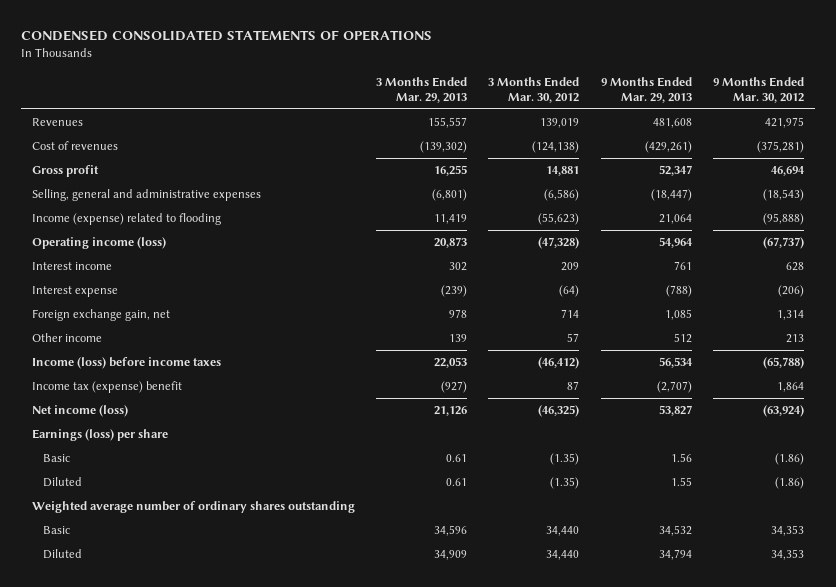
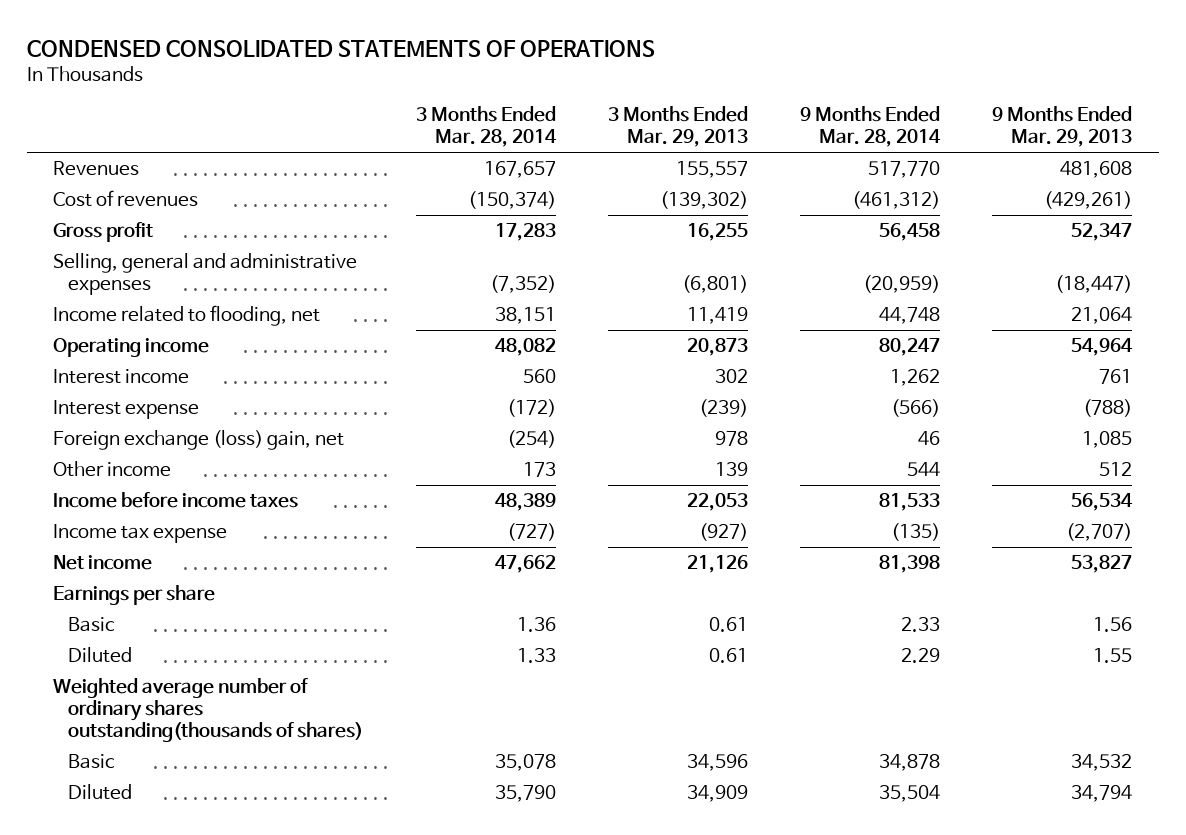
[488,76,580,103] 3 Months Ended Mar. 30, 2012 -> none
[712,76,804,103] 9 Months Ended Mar. 30, 2012 -> none
none -> [415,106,557,148] 3 Months Ended Mar. 28, 2014
none -> [800,106,942,148] 9 Months Ended Mar. 28, 2014
[31,212,221,225] Income (expense) related to flooding -> [53,305,321,327] Income related to flooding, net
[31,236,166,249] Operating income (loss) -> [53,338,210,358] Operating income
[31,308,170,321] Foreign exchange gain, net -> [53,430,345,451] Foreign exchange (loss) gain, net
[31,356,221,369] Income (loss) before income taxes -> [53,492,299,509] Income before income taxes
[31,380,182,393] Income tax (expense) benefit -> [53,524,228,544] Income tax expense
[31,404,128,417] Net income (loss) -> [53,555,153,571] Net income
[31,428,168,441] Earnings (loss) per share -> [53,585,216,606] Earnings per share
[31,500,355,513] Weighted average number of ordinary shares outstanding -> [53,678,364,743] Weighted average number of ordinary shares outstanding(thousands of shares)

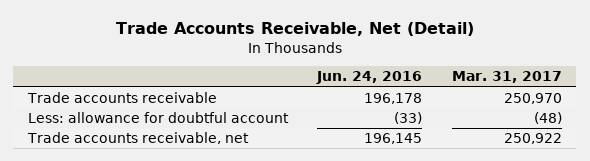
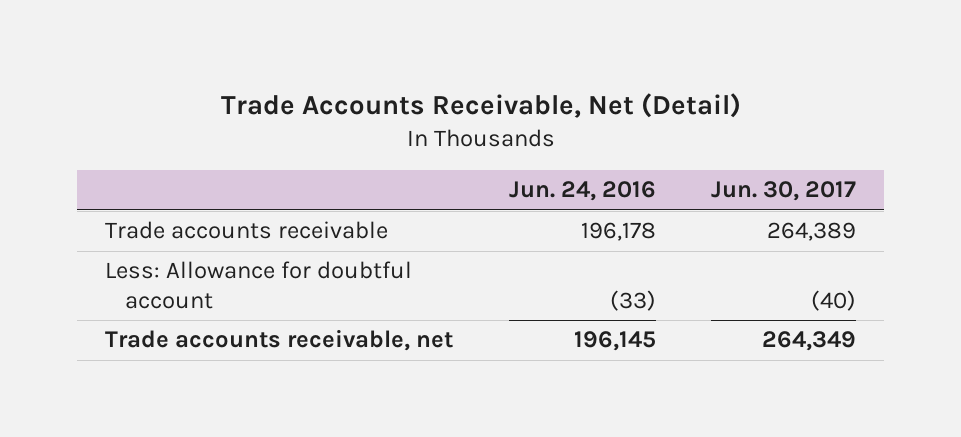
[451,71,562,84] Mar. 31, 2017 -> none
none -> [711,181,857,202] Jun. 30, 2017
[28,112,290,124] Less: allowance for doubtful account -> [105,261,413,309] Less: Allowance for doubtful account

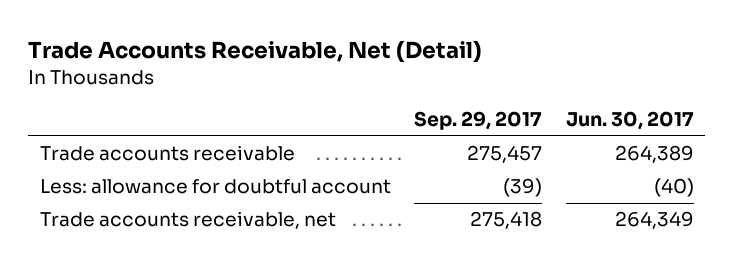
[508,181,656,202] Jun. 24, 2016 -> none
none -> [414,111,543,131] Sep. 29, 2017
[105,261,413,309] Less: Allowance for doubtful account -> [39,179,391,195] Less: allowance for doubtful account

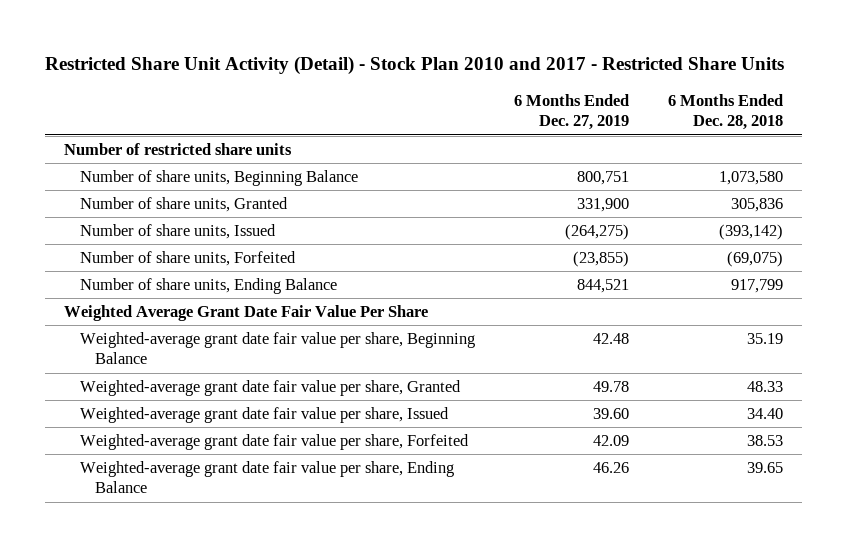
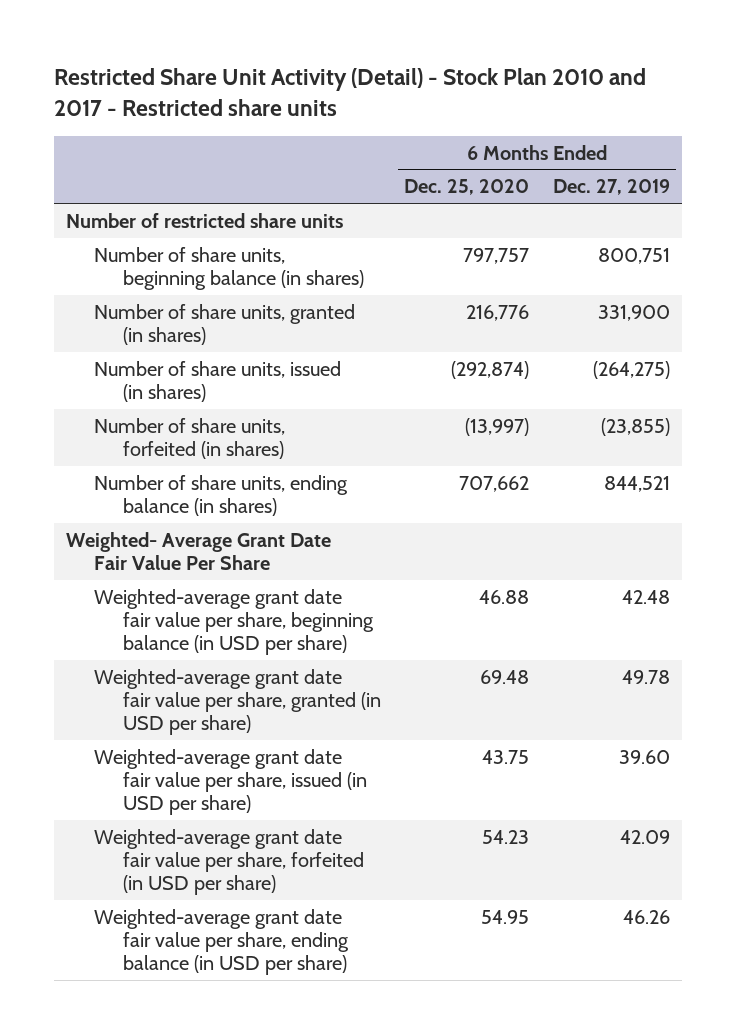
[44,56,784,76] Restricted Share Unit Activity (Detail) - Stock Plan 2010 and 2017 - Restricted Share Units -> [53,67,646,116] Restricted Share Unit Activity (Detail) - Stock Plan 2010 and 2017 - Restricted share units
[667,94,783,131] 6 Months Ended Dec. 28, 2018 -> none
none -> [404,179,530,196] Dec. 25, 2020
[79,170,358,187] Number of share units, Beginning Balance -> [94,246,364,290] Number of share units, beginning balance (in shares)
[79,197,288,213] Number of share units, Granted -> [94,303,356,345] Number of share units, granted (in shares)
[79,224,276,240] Number of share units, Issued -> [94,360,342,402] Number of share units, issued (in shares)
[79,251,296,267] Number of share units, Forfeited -> [94,417,286,459] Number of share units, forfeited (in shares)
[79,278,337,295] Number of share units, Ending Balance -> [94,474,349,516] Number of share units, ending balance (in shares)
[64,305,429,322] Weighted Average Grant Date Fair Value Per Share -> [65,531,331,570] Weighted- Average Grant Date Fair Value Per Share
[79,332,475,365] Weighted-average grant date fair value per share, Beginning Balance -> [94,588,374,656] Weighted-average grant date fair value per share, beginning balance (in USD per share)
[79,380,461,397] Weighted-average grant date fair value per share, Granted -> [94,668,381,736] Weighted-average grant date fair value per share, granted (in USD per share)
[79,407,449,424] Weighted-average grant date fair value per share, Issued -> [94,748,367,816] Weighted-average grant date fair value per share, issued (in USD per share)
[79,434,469,451] Weighted-average grant date fair value per share, Forfeited -> [94,828,364,896] Weighted-average grant date fair value per share, forfeited (in USD per share)
[79,461,454,494] Weighted-average grant date fair value per share, Ending Balance -> [94,908,349,976] Weighted-average grant date fair value per share, ending balance (in USD per share)

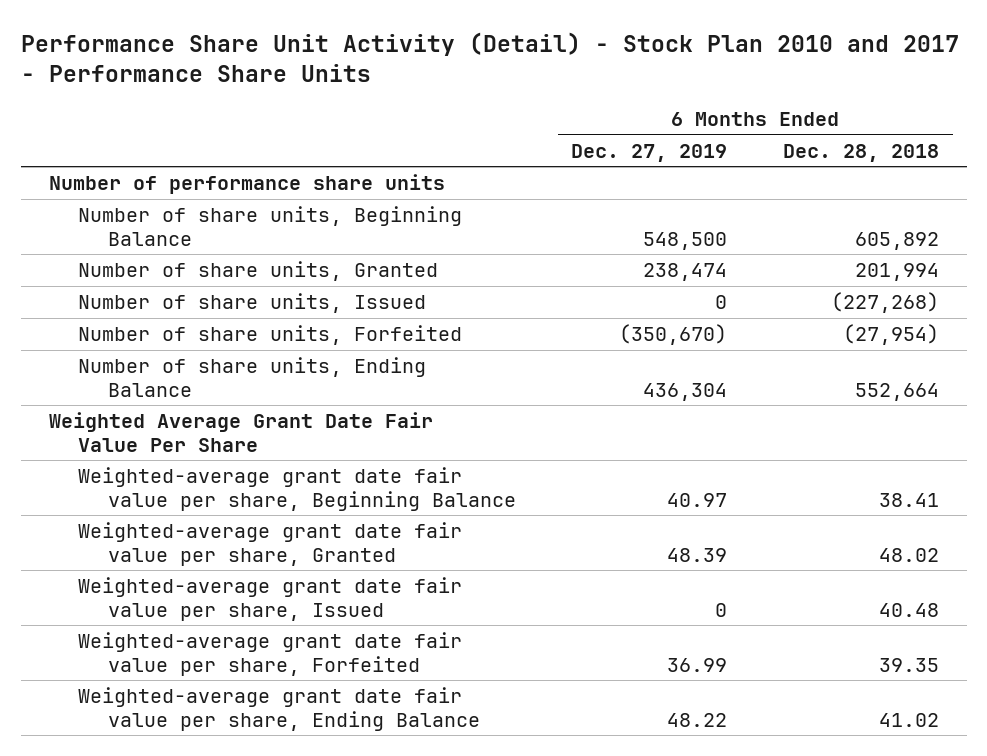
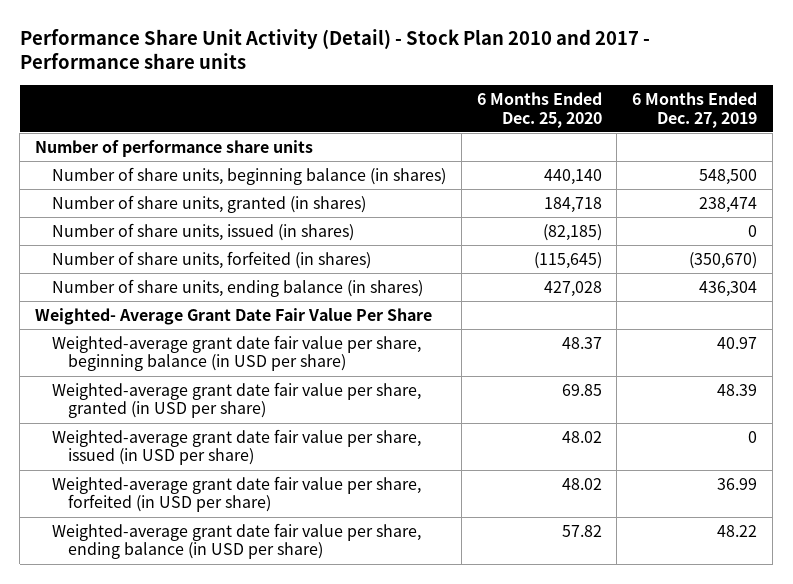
[20,31,959,83] Performance Share Unit Activity (Detail) - Stock Plan 2010 and 2017 - Performance Share Units -> [19,28,650,70] Performance Share Unit Activity (Detail) - Stock Plan 2010 and 2017 - Performance share units
[782,143,939,162] Dec. 28, 2018 -> none
none -> [476,92,602,128] 6 Months Ended Dec. 25, 2020
[78,206,463,246] Number of share units, Beginning Balance -> [51,167,446,186] Number of share units, beginning balance (in shares)
[78,261,439,282] Number of share units, Granted -> [51,195,366,214] Number of share units, granted (in shares)
[78,293,427,314] Number of share units, Issued -> [51,223,354,242] Number of share units, issued (in shares)
[78,325,463,346] Number of share units, Forfeited -> [51,251,371,270] Number of share units, forfeited (in shares)
[78,357,427,397] Number of share units, Ending Balance -> [51,279,423,298] Number of share units, ending balance (in shares)
[48,412,433,452] Weighted Average Grant Date Fair Value Per Share -> [35,308,433,326] Weighted- Average Grant Date Fair Value Per Share
[78,467,516,511] Weighted-average grant date fair value per share, Beginning Balance -> [51,335,421,372] Weighted-average grant date fair value per share, beginning balance (in USD per share)
[78,522,463,566] Weighted-average grant date fair value per share, Granted -> [51,382,421,419] Weighted-average grant date fair value per share, granted (in USD per share)
[78,577,463,621] Weighted-average grant date fair value per share, Issued -> [51,429,421,466] Weighted-average grant date fair value per share, issued (in USD per share)
[78,632,463,676] Weighted-average grant date fair value per share, Forfeited -> [51,476,421,513] Weighted-average grant date fair value per share, forfeited (in USD per share)
[78,687,480,731] Weighted-average grant date fair value per share, Ending Balance -> [51,523,421,560] Weighted-average grant date fair value per share, ending balance (in USD per share)

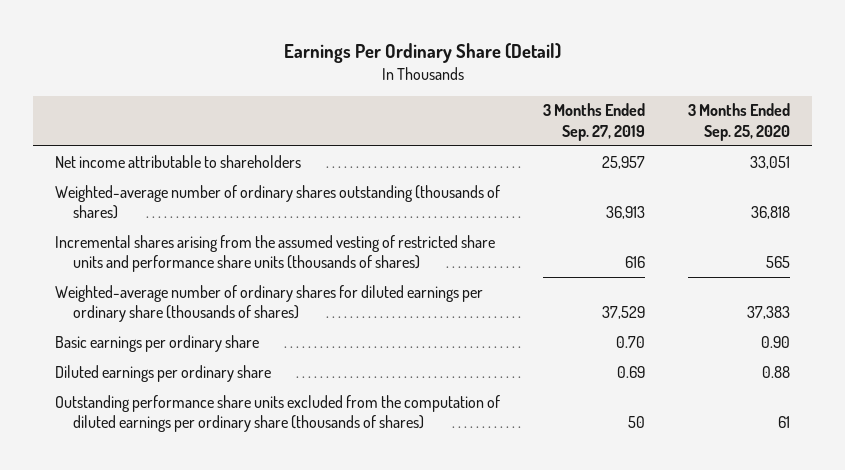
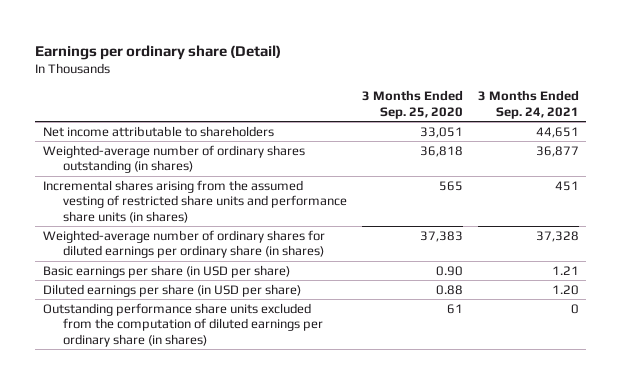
[283,42,561,63] Earnings Per Ordinary Share (Detail) -> [35,44,282,60] Earnings per ordinary share (Detail)
[543,103,646,141] 3 Months Ended Sep. 27, 2019 -> none
none -> [477,90,579,119] 3 Months Ended Sep. 24, 2021
[54,184,500,220] Weighted-average number of ordinary shares outstanding (thousands of shares) -> [42,144,305,174] Weighted-average number of ordinary shares outstanding (in shares)
[54,234,495,273] Incremental shares arising from the assumed vesting of restricted share units and performance share units (thousands of shares) -> [42,179,348,223] Incremental shares arising from the assumed vesting of restricted share units and performance share units (in shares)
[54,284,483,323] Weighted-average number of ordinary shares for diluted earnings per ordinary share (thousands of shares) -> [42,229,325,259] Weighted-average number of ordinary shares for diluted earnings per ordinary share (in shares)
[54,334,259,352] Basic earnings per ordinary share -> [42,264,290,278] Basic earnings per share (in USD per share)
[54,364,271,382] Diluted earnings per ordinary share -> [42,283,301,297] Diluted earnings per share (in USD per share)
[54,394,500,433] Outstanding performance share units excluded from the computation of diluted earnings per ordinary share (thousands of shares) -> [42,302,324,347] Outstanding performance share units excluded from the computation of diluted earnings per ordinary share (in shares)

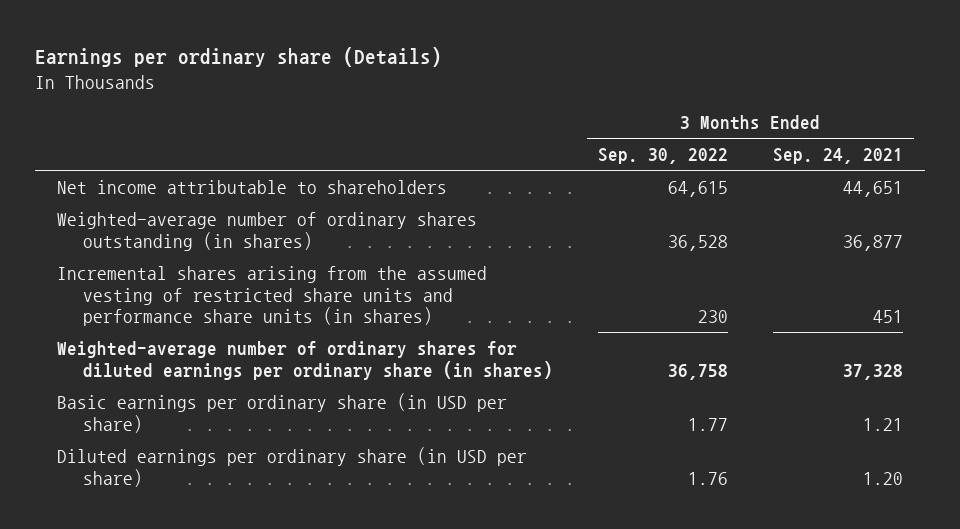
[35,44,282,60] Earnings per ordinary share (Detail) -> [34,47,442,68] Earnings per ordinary share (Details)
[361,90,463,119] 3 Months Ended Sep. 25, 2020 -> none
none -> [597,148,728,165] Sep. 30, 2022
[42,302,324,347] Outstanding performance share units excluded from the computation of diluted earnings per ordinary share (in shares) -> none
[42,264,290,278] Basic earnings per share (in USD per share) -> [57,392,508,433] Basic earnings per ordinary share (in USD per share)
[42,283,301,297] Diluted earnings per share (in USD per share) -> [57,446,528,487] Diluted earnings per ordinary share (in USD per share)

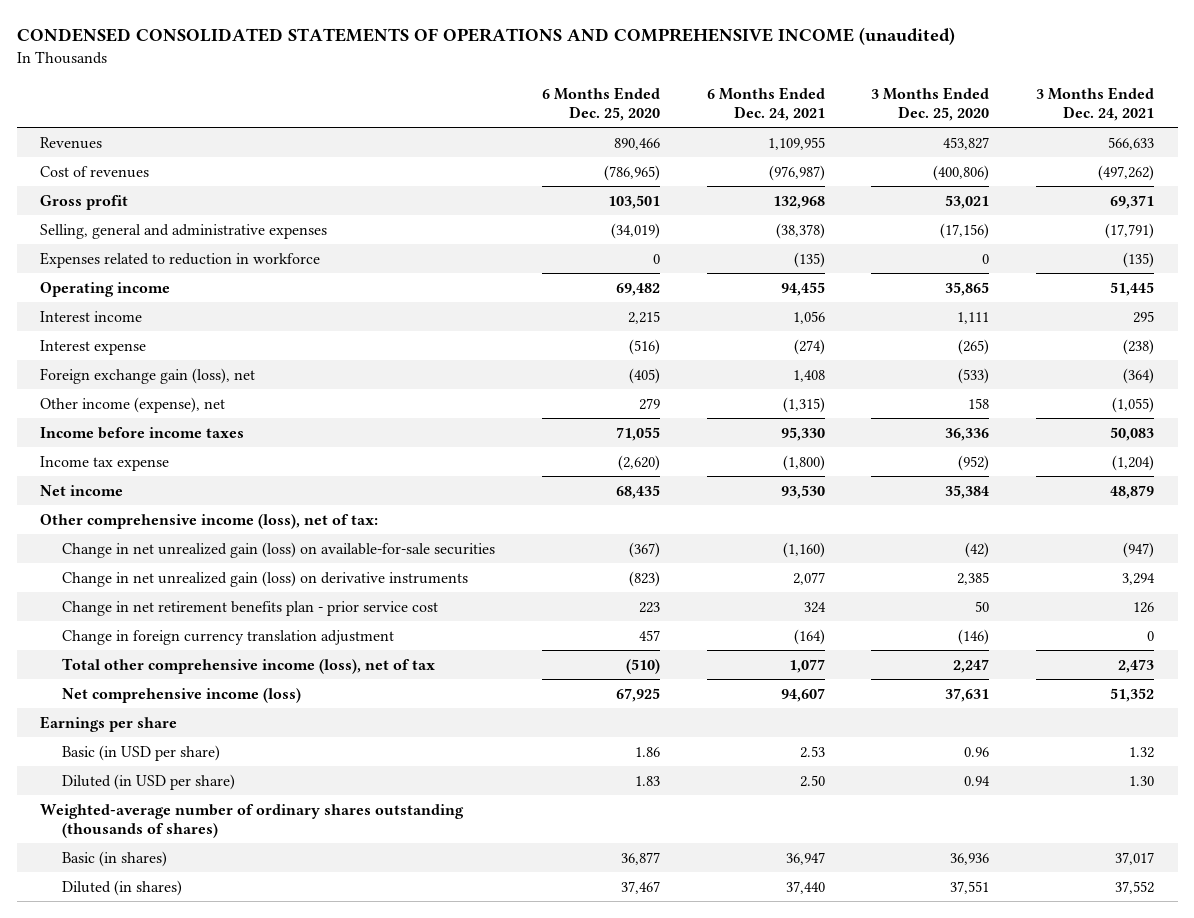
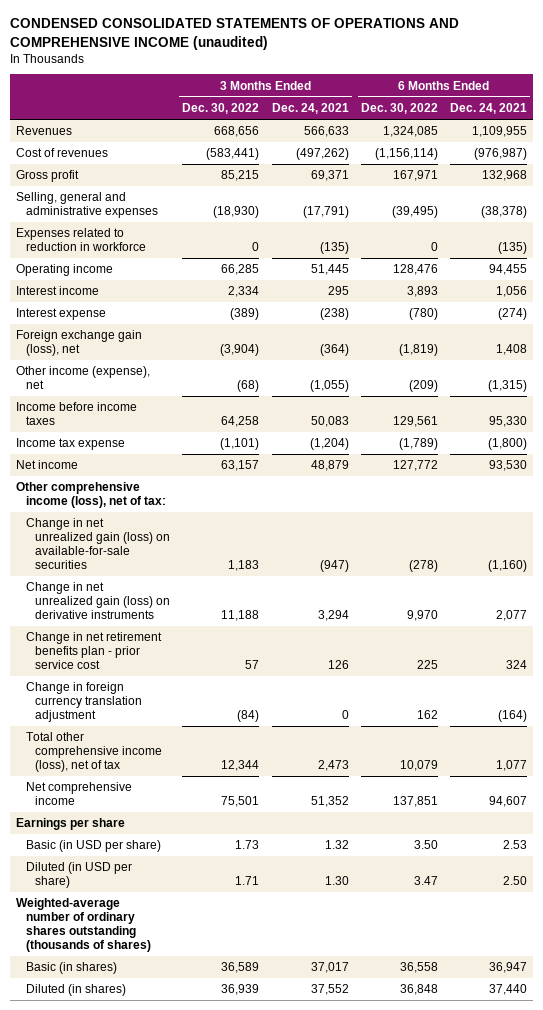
[542,86,661,121] 6 Months Ended Dec. 25, 2020 -> none
[871,86,990,121] 3 Months Ended Dec. 25, 2020 -> none
none -> [182,102,260,114] Dec. 30, 2022
none -> [360,102,438,114] Dec. 30, 2022
[62,687,302,703] Net comprehensive income (loss) -> [25,782,132,806] Net comprehensive income

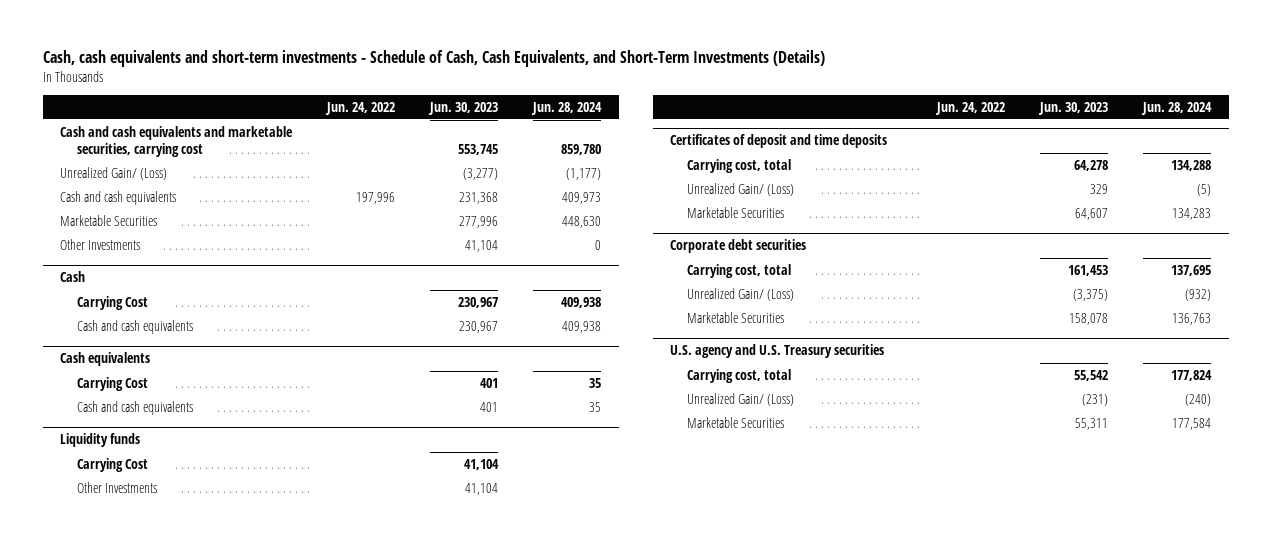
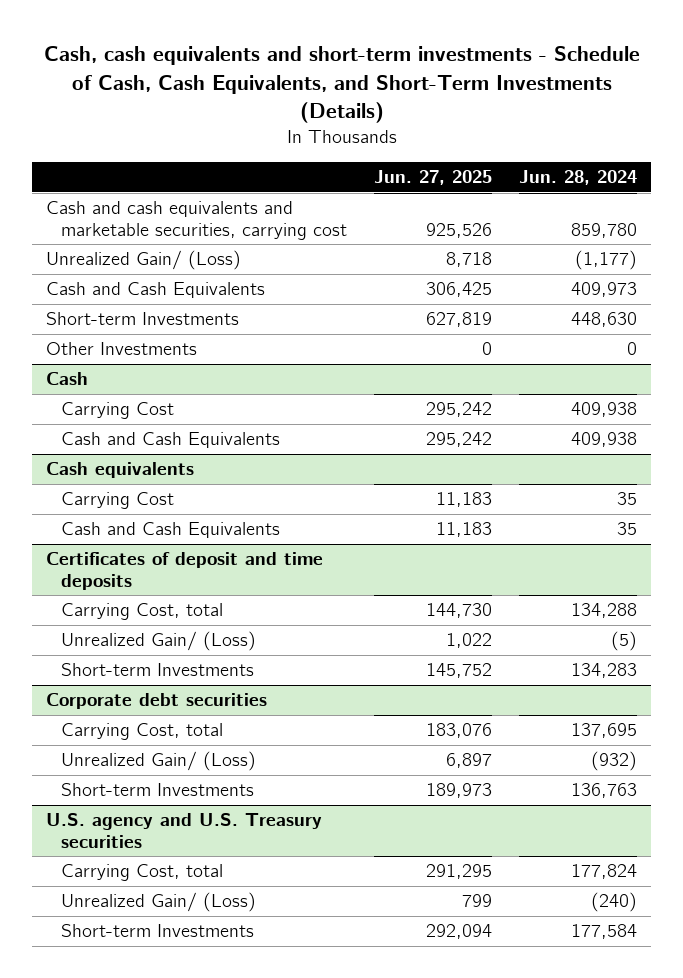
[325,101,396,115] Jun. 24, 2022 -> none
[428,101,499,115] Jun. 30, 2023 -> none
none -> [373,169,492,185] Jun. 27, 2025
[60,190,177,205] Cash and cash equivalents -> [46,282,266,299] Cash and Cash Equivalents
[60,214,158,226] Marketable Securities -> [46,312,240,326] Short-term Investments
[77,319,194,334] Cash and cash equivalents -> [60,432,280,449] Cash and Cash Equivalents
[60,433,141,448] Liquidity funds -> none
[77,457,149,472] Carrying Cost -> none
[77,481,158,493] Other Investments -> none
[77,400,194,415] Cash and cash equivalents -> [60,522,280,539] Cash and Cash Equivalents
[687,158,792,173] Carrying cost, total -> [60,603,223,621] Carrying Cost, total
[687,206,785,218] Marketable Securities -> [60,663,254,677] Short-term Investments
[687,263,792,278] Carrying cost, total -> [60,723,223,741] Carrying Cost, total
[687,311,785,323] Marketable Securities -> [60,783,254,797] Short-term Investments
[687,368,792,383] Carrying cost, total -> [60,864,223,882] Carrying Cost, total
[687,416,785,428] Marketable Securities -> [60,924,254,938] Short-term Investments

